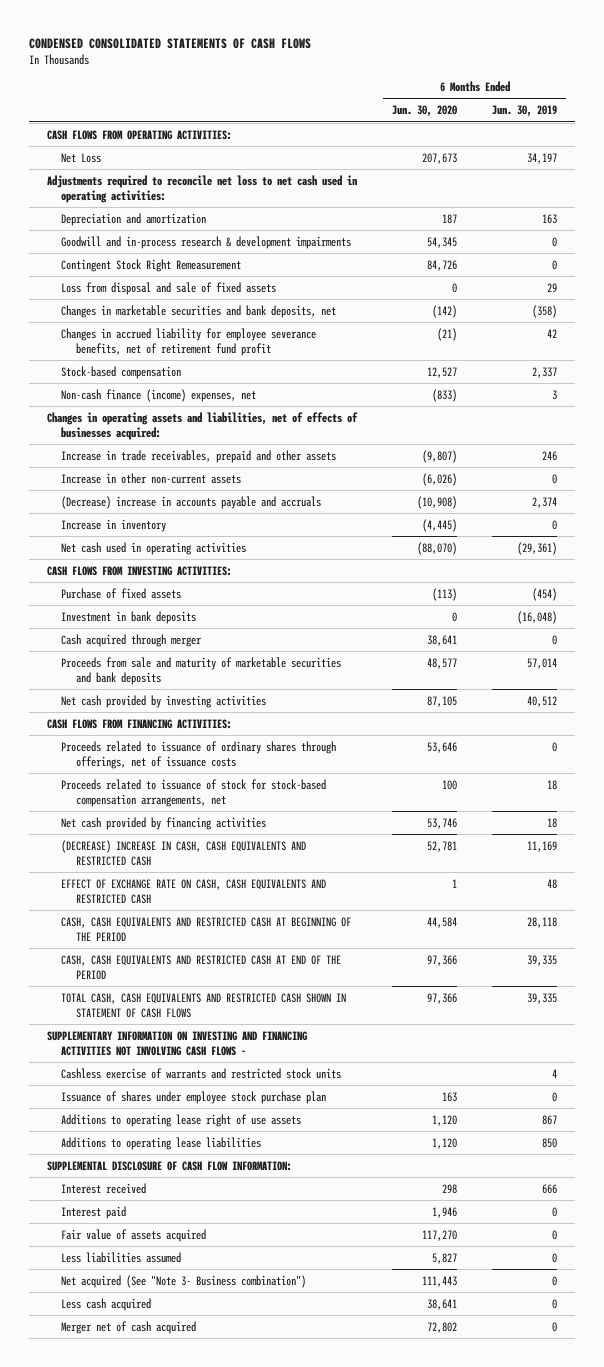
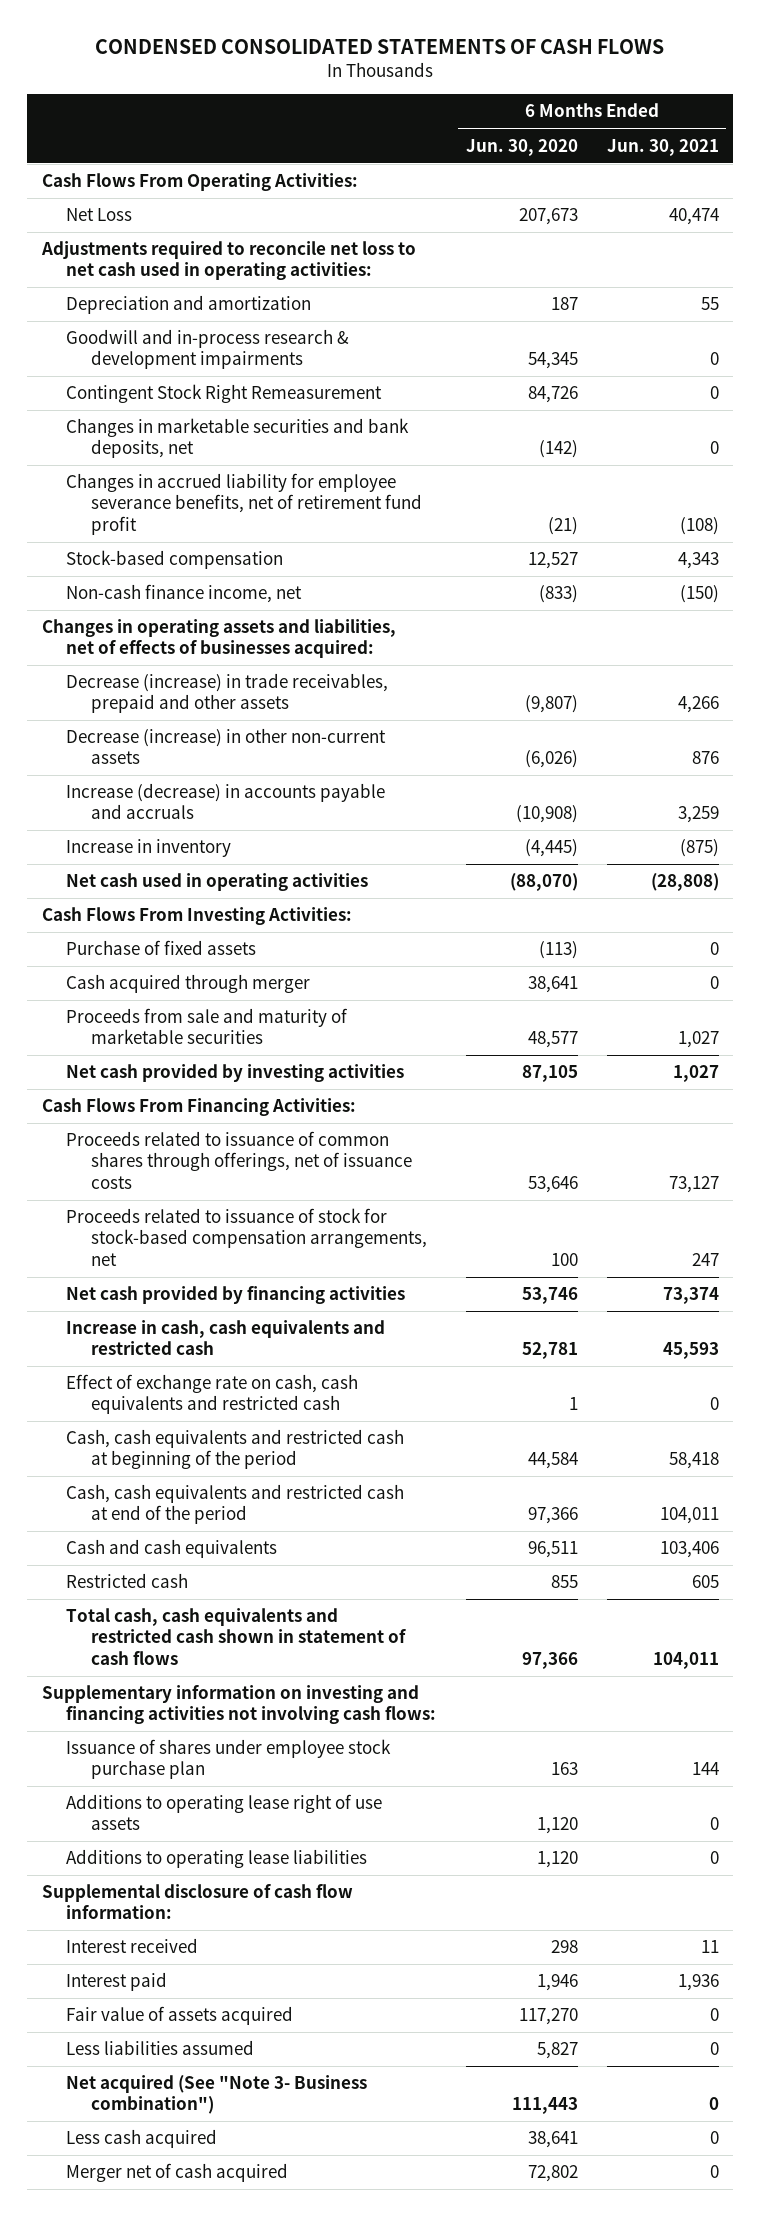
[492,105,558,118] Jun. 30, 2019 -> none
none -> [606,138,719,156] Jun. 30, 2021
[46,129,232,140] CASH FLOWS FROM OPERATING ACTIVITIES: -> [42,173,359,192] Cash Flows From Operating Activities:
[61,281,277,295] Loss from disposal and sale of fixed assets -> none
[61,388,257,402] Non-cash finance (income) expenses, net -> [66,584,303,604] Non-cash finance income, net
[61,449,337,463] Increase in trade receivables, prepaid and other assets -> [66,673,389,714] Decrease (increase) in trade receivables, prepaid and other assets
[61,472,242,484] Increase in other non-current assets -> [66,728,387,765] Decrease (increase) in other non-current assets
[61,495,322,509] (Decrease) increase in accounts payable and accruals -> [66,783,386,820] Increase (decrease) in accounts payable and accruals
[46,565,232,576] CASH FLOWS FROM INVESTING ACTIVITIES: -> [42,907,353,926] Cash Flows From Investing Activities:
[61,610,197,624] Investment in bank deposits -> none
[61,656,342,685] Proceeds from sale and maturity of marketable securities and bank deposits -> [66,1008,349,1045] Proceeds from sale and maturity of marketable securities
[46,718,232,729] CASH FLOWS FROM FINANCING ACTIVITIES: -> [42,1098,357,1117] Cash Flows From Financing Activities:
[61,740,337,769] Proceeds related to issuance of ordinary shares through offerings, net of issuance costs -> [66,1131,412,1189] Proceeds related to issuance of common shares through offerings, net of issuance costs
[61,1067,342,1079] Cashless exercise of warrants and restricted stock units -> none
[61,839,307,866] (DECREASE) INCREASE IN CASH, CASH EQUIVALENTS AND RESTRICTED CASH -> [66,1320,386,1356] Increase in cash, cash equivalents and restricted cash
[61,878,327,904] EFFECT OF EXCHANGE RATE ON CASH, CASH EQUIVALENTS AND RESTRICTED CASH -> [66,1374,359,1415] Effect of exchange rate on cash, cash equivalents and restricted cash
[61,916,352,942] CASH, CASH EQUIVALENTS AND RESTRICTED CASH AT BEGINNING OF THE PERIOD -> [66,1429,405,1470] Cash, cash equivalents and restricted cash at beginning of the period
[61,954,342,980] CASH, CASH EQUIVALENTS AND RESTRICTED CASH AT END OF THE PERIOD -> [66,1484,405,1525] Cash, cash equivalents and restricted cash at end of the period
none -> [66,1539,278,1559] Cash and cash equivalents
none -> [66,1573,189,1589] Restricted cash
[61,992,347,1018] TOTAL CASH, CASH EQUIVALENTS AND RESTRICTED CASH SHOWN IN STATEMENT OF CASH FLOWS -> [66,1608,406,1665] Total cash, cash equivalents and restricted cash shown in statement of cash flows
[46,1030,308,1056] SUPPLEMENTARY INFORMATION ON INVESTING AND FINANCING ACTIVITIES NOT INVOLVING CASH FLOWS - -> [42,1685,437,1725] Supplementary information on investing and financing activities not involving cash flows:
[46,1160,292,1171] SUPPLEMENTAL DISCLOSURE OF CASH FLOW INFORMATION: -> [42,1884,354,1920] Supplemental disclosure of cash flow information:

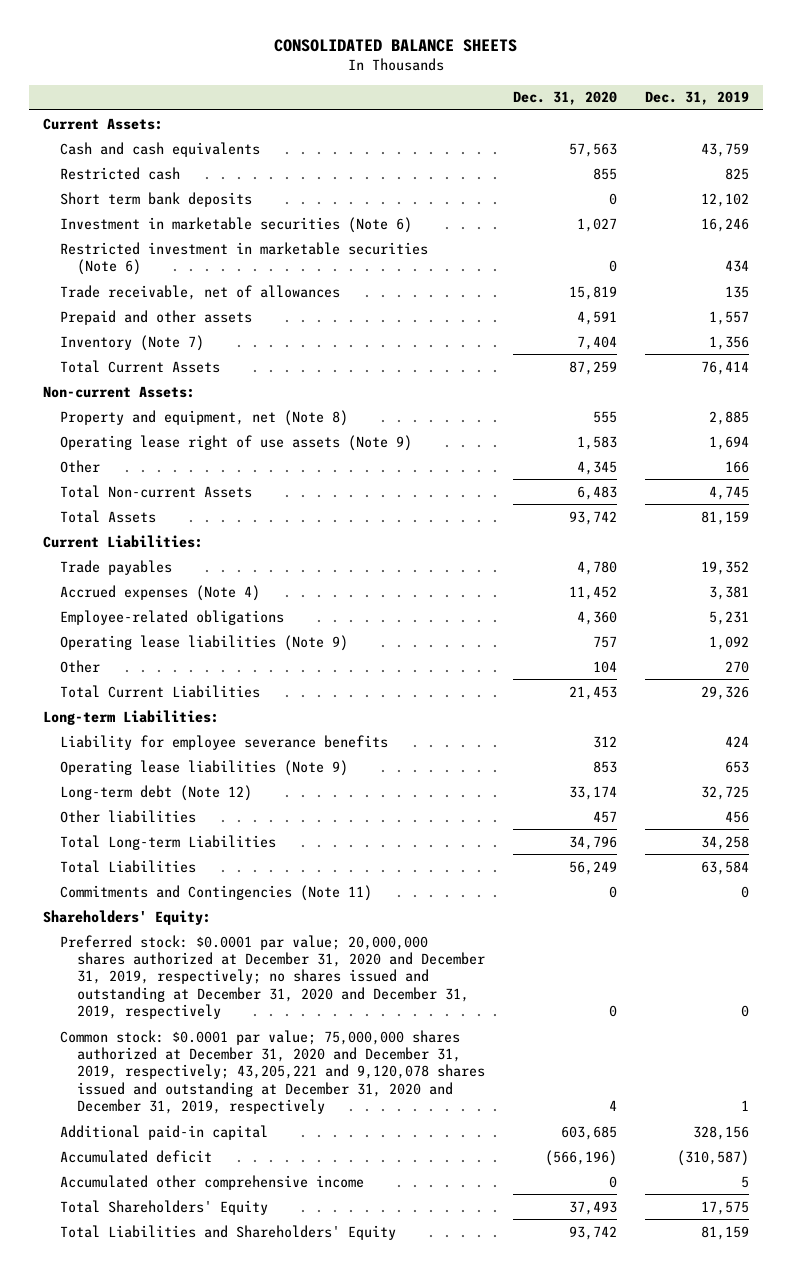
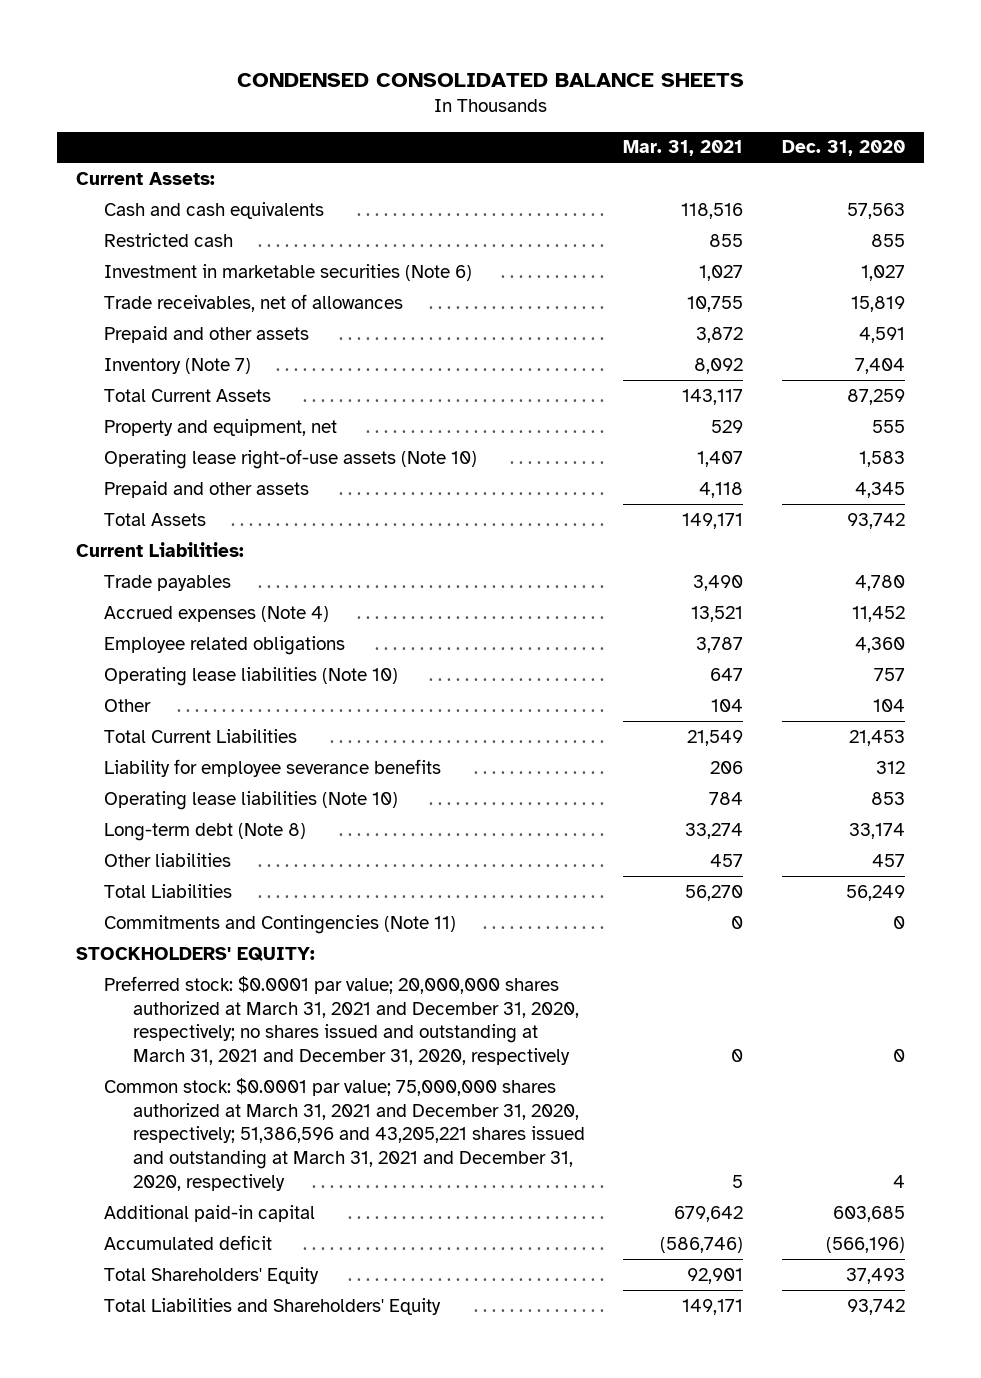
[273,39,517,53] CONSOLIDATED BALANCE SHEETS -> [236,72,744,87] CONDENSED CONSOLIDATED BALANCE SHEETS
[644,91,749,106] Dec. 31, 2019 -> none
none -> [623,140,744,157] Mar. 31, 2021
[59,191,252,207] Short term bank deposits -> none
[59,241,428,275] Restricted investment in marketable securities (Note 6) -> none
[59,284,340,300] Trade receivable, net of allowances -> [104,293,404,312] Trade receivables, net of allowances
[42,385,195,398] Non-current Assets: -> none
[59,484,252,498] Total Non-current Assets -> none
[59,409,348,426] Property and equipment, net (Note 8) -> [104,418,338,436] Property and equipment, net
[59,434,412,451] Operating lease right of use assets (Note 9) -> [104,448,478,469] Operating lease right-of-use assets (Note 10)
[59,459,100,473] Other -> [104,480,310,498] Prepaid and other assets
[59,609,284,625] Employee-related obligations -> [104,635,346,655] Employee related obligations
[59,634,348,651] Operating lease liabilities (Note 9) -> [104,666,399,686] Operating lease liabilities (Note 10)
[42,709,219,725] Long-term Liabilities: -> none
[59,759,348,776] Operating lease liabilities (Note 9) -> [104,790,399,810] Operating lease liabilities (Note 10)
[59,784,252,801] Long-term debt (Note 12) -> [104,822,307,841] Long-term debt (Note 8)
[59,834,276,850] Total Long-term Liabilities -> none
[42,909,211,925] Shareholders' Equity: -> [76,946,316,961] STOCKHOLDERS' EQUITY:
[59,934,485,1020] Preferred stock: $0.0001 par value; 20,000,000 shares authorized at December 31, 2020 and December 31, 2019, respectively; no shares issued and outstanding at December 31, 2020 and December 31, 2019, respectively -> [104,975,579,1065] Preferred stock: $0.0001 par value; 20,000,000 shares authorized at March 31, 2021 and December 31, 2020, respectively; no shares issued and outstanding at March 31, 2021 and December 31, 2020, respectively
[59,1029,485,1115] Common stock: $0.0001 par value; 75,000,000 shares authorized at December 31, 2020 and December 31, 2019, respectively; 43,205,221 and 9,120,078 shares issued and outstanding at December 31, 2020 and December 31, 2019, respectively -> [104,1077,585,1191] Common stock: $0.0001 par value; 75,000,000 shares authorized at March 31, 2021 and December 31, 2020, respectively; 51,386,596 and 43,205,221 shares issued and outstanding at March 31, 2021 and December 31, 2020, respectively
[59,1174,364,1190] Accumulated other comprehensive income -> none

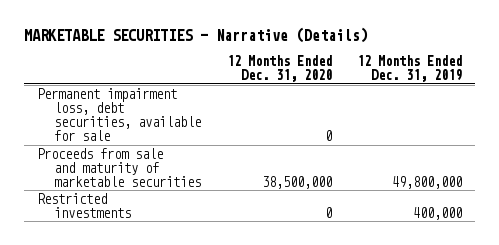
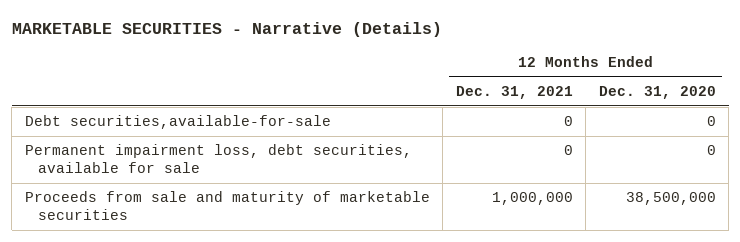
[357,55,463,83] 12 Months Ended Dec. 31, 2019 -> none
none -> [455,85,573,99] Dec. 31, 2021
none -> [24,115,331,130] Debt securities,available-for-sale
[36,192,132,218] Restricted investments -> none

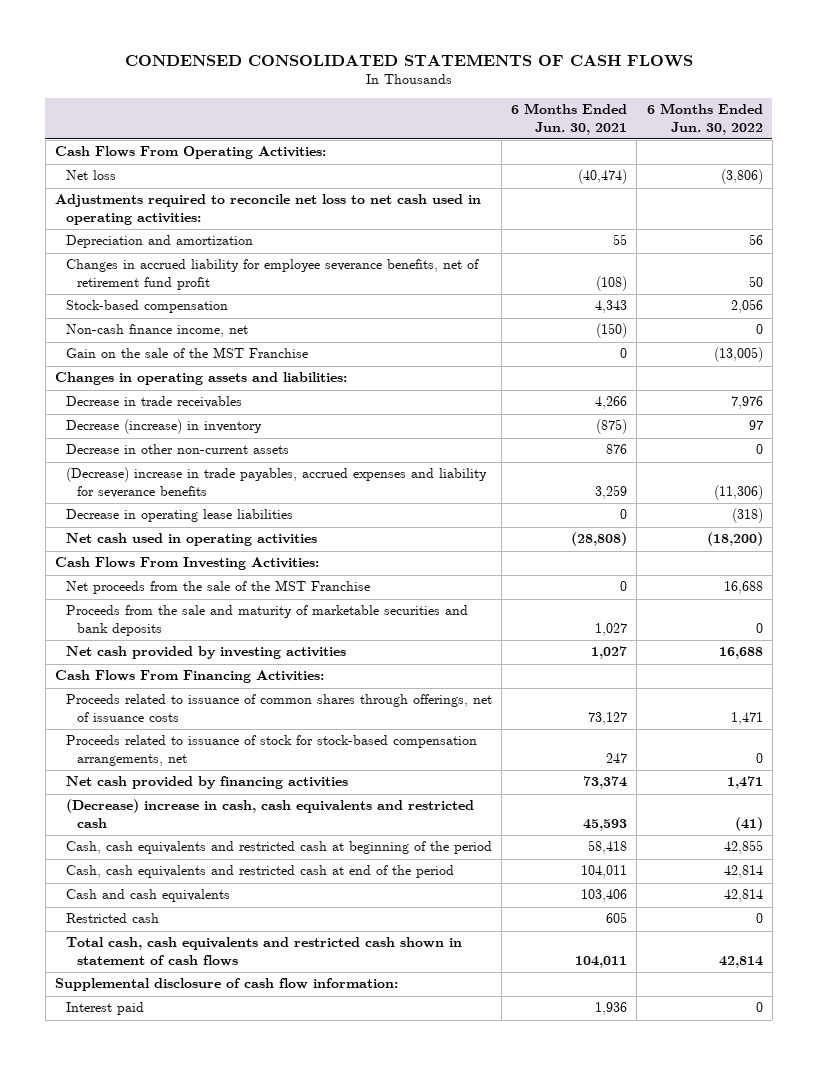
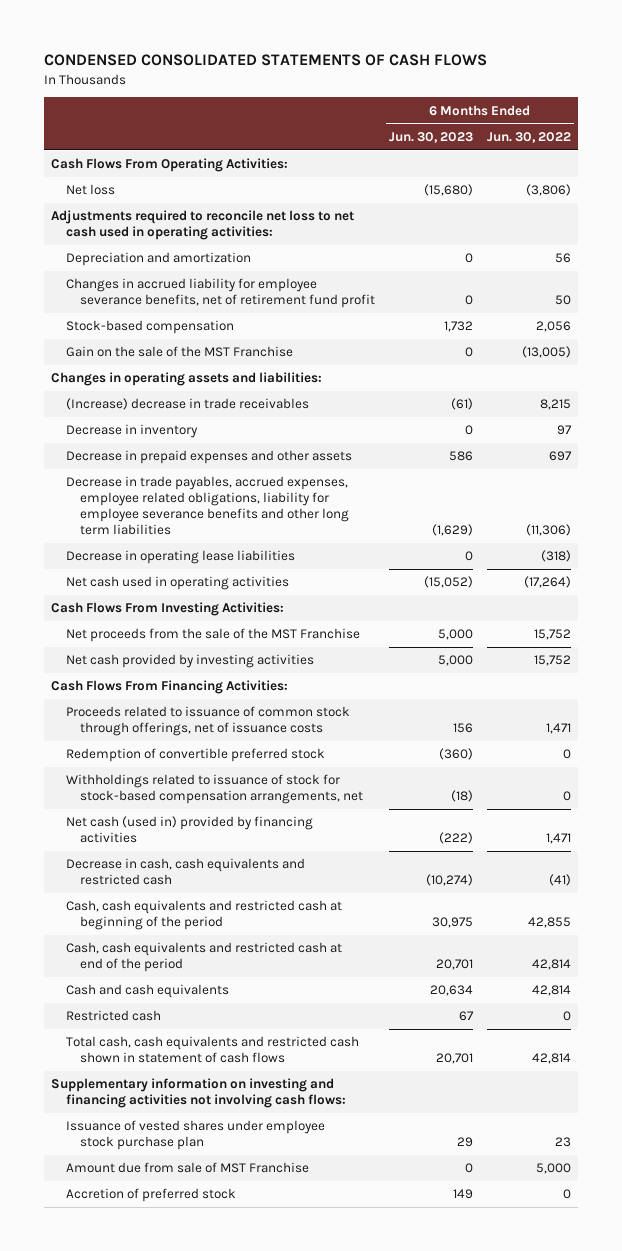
[511,103,628,135] 6 Months Ended Jun. 30, 2021 -> none
none -> [389,132,474,144] Jun. 30, 2023
[66,324,249,338] Non-cash finance income, net -> none
[66,444,290,455] Decrease in other non-current assets -> none
[66,396,243,409] Decrease in trade receivables -> [65,398,309,411] (Increase) decrease in trade receivables
[730,396,763,410] 7,976 -> [540,399,572,411] 8,215
[66,419,263,435] Decrease (increase) in inventory -> [65,424,198,439] Decrease in inventory
none -> [65,450,352,465] Decrease in prepaid expenses and other assets
[66,467,488,498] (Decrease) increase in trade payables, accrued expenses and liability for severance benefits -> [65,476,350,536] Decrease in trade payables, accrued expenses, employee related obligations, liability for employee severance benefits and other long term liabilities
[706,532,763,547] (18,200) -> [524,576,572,589] (17,264)
[66,605,469,636] Proceeds from the sale and maturity of marketable securities and bank deposits -> none
[723,581,763,595] 16,688 -> [534,629,572,641] 15,752
[718,647,763,660] 16,688 -> [534,655,572,667] 15,752
[66,694,493,722] Proceeds related to issuance of common shares through offerings, net of issuance costs -> [65,706,350,737] Proceeds related to issuance of common stock through offerings, net of issuance costs
none -> [65,748,325,763] Redemption of convertible preferred stock
[66,735,478,766] Proceeds related to issuance of stock for stock-based compensation arrangements, net -> [65,774,364,805] Withholdings related to issuance of stock for stock-based compensation arrangements, net
[66,776,349,790] Net cash provided by financing activities -> [65,816,313,844] Net cash (used in) provided by financing activities
[66,799,475,828] (Decrease) increase in cash, cash equivalents and restricted cash -> [65,858,305,886] Decrease in cash, cash equivalents and restricted cash
[54,978,398,992] Supplemental disclosure of cash flow information: -> none
[66,1002,145,1016] Interest paid -> none
none -> [50,1078,346,1109] Supplementary information on investing and financing activities not involving cash flows:
none -> [65,1120,325,1151] Issuance of vested shares under employee stock purchase plan
none -> [65,1162,309,1174] Amount due from sale of MST Franchise
none -> [65,1188,236,1203] Accretion of preferred stock

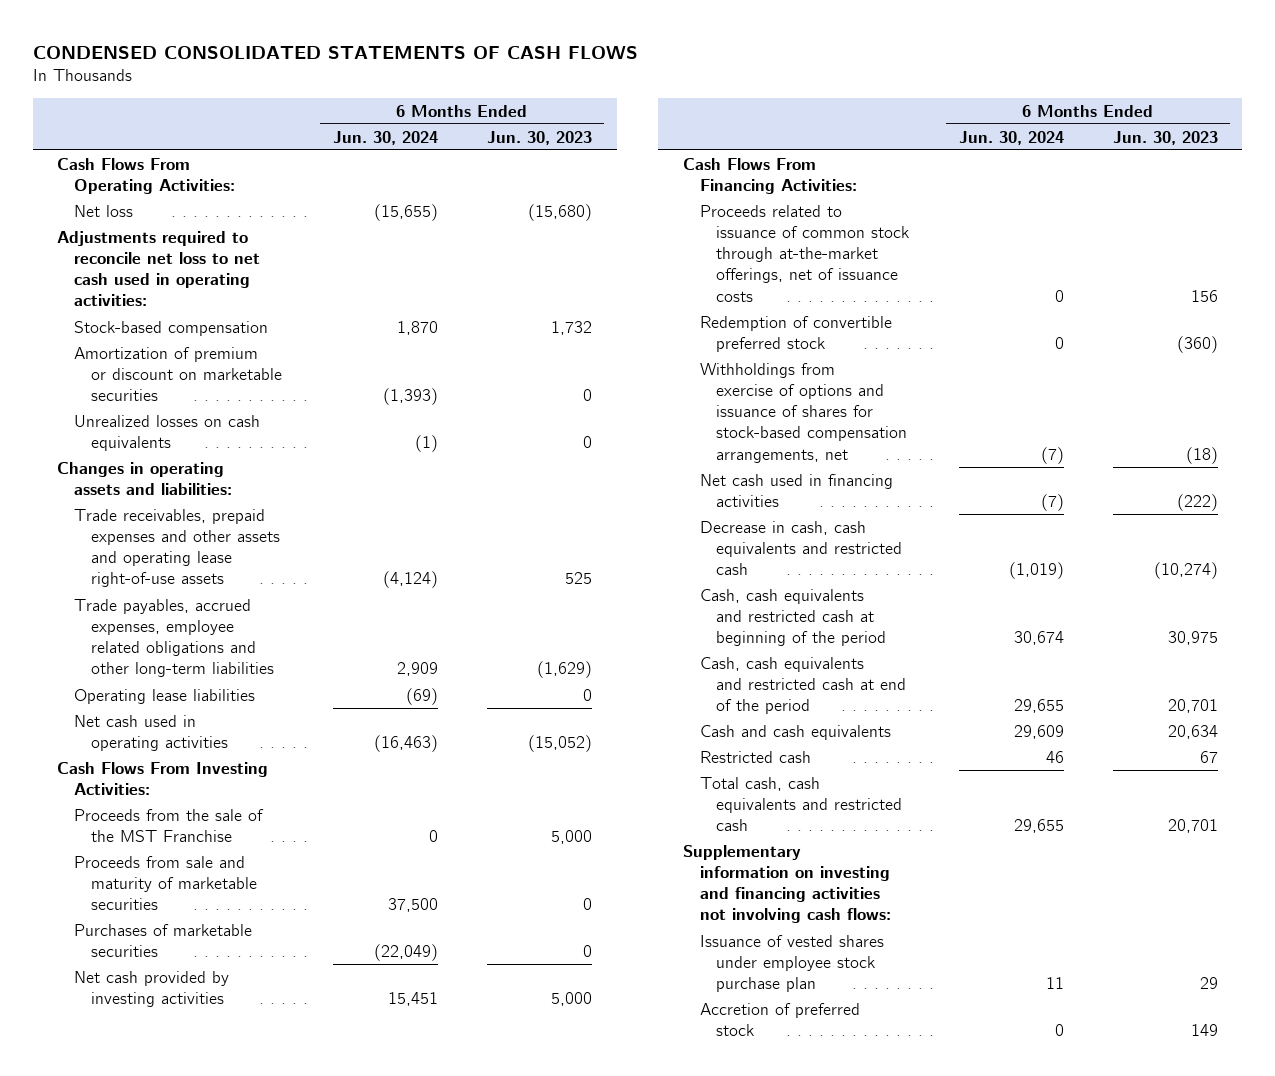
[487,132,572,144] Jun. 30, 2022 -> none
none -> [332,130,438,145] Jun. 30, 2024
[65,252,251,267] Depreciation and amortization -> none
[65,278,376,309] Changes in accrued liability for employee severance benefits, net of retirement fund profit -> none
[65,346,293,358] Gain on the sale of the MST Franchise -> none
none -> [73,346,282,402] Amortization of premium or discount on marketable securities
none -> [73,414,260,451] Unrealized losses on cash equivalents
[65,398,309,411] (Increase) decrease in trade receivables -> none
[65,424,198,439] Decrease in inventory -> none
[65,450,352,465] Decrease in prepaid expenses and other assets -> [73,508,280,588] Trade receivables, prepaid expenses and other assets and operating lease right-of-use assets
[449,451,474,462] 586 -> [564,572,592,585] 525
[65,476,350,536] Decrease in trade payables, accrued expenses, employee related obligations, liability for employee severance benefits and other long term liabilities -> [73,598,274,678] Trade payables, accrued expenses, employee related obligations and other long-term liabilities
[65,550,295,565] Decrease in operating lease liabilities -> [73,688,255,704] Operating lease liabilities
[65,628,360,643] Net proceeds from the sale of the MST Franchise -> [73,808,264,842] Proceeds from the sale of the MST Franchise
none -> [73,855,257,911] Proceeds from sale and maturity of marketable securities
none -> [73,923,252,957] Purchases of marketable securities
[65,706,350,737] Proceeds related to issuance of common stock through offerings, net of issuance costs -> [699,204,910,302] Proceeds related to issuance of common stock through at-the-market offerings, net of issuance costs
[65,774,364,805] Withholdings related to issuance of stock for stock-based compensation arrangements, net -> [699,362,908,463] Withholdings from exercise of options and issuance of shares for stock-based compensation arrangements, net
[65,816,313,844] Net cash (used in) provided by financing activities -> [699,473,893,507] Net cash used in financing activities
[65,1036,359,1064] Total cash, cash equivalents and restricted cash shown in statement of cash flows -> [699,776,903,832] Total cash, cash equivalents and restricted cash
[65,1162,309,1174] Amount due from sale of MST Franchise -> none

